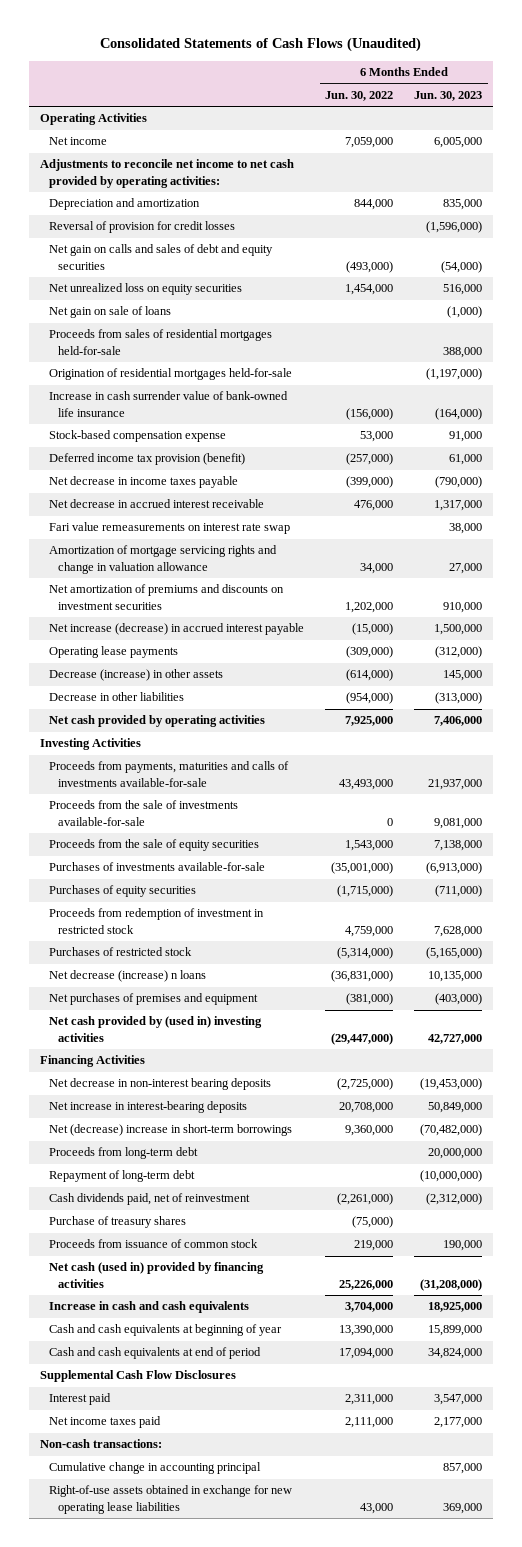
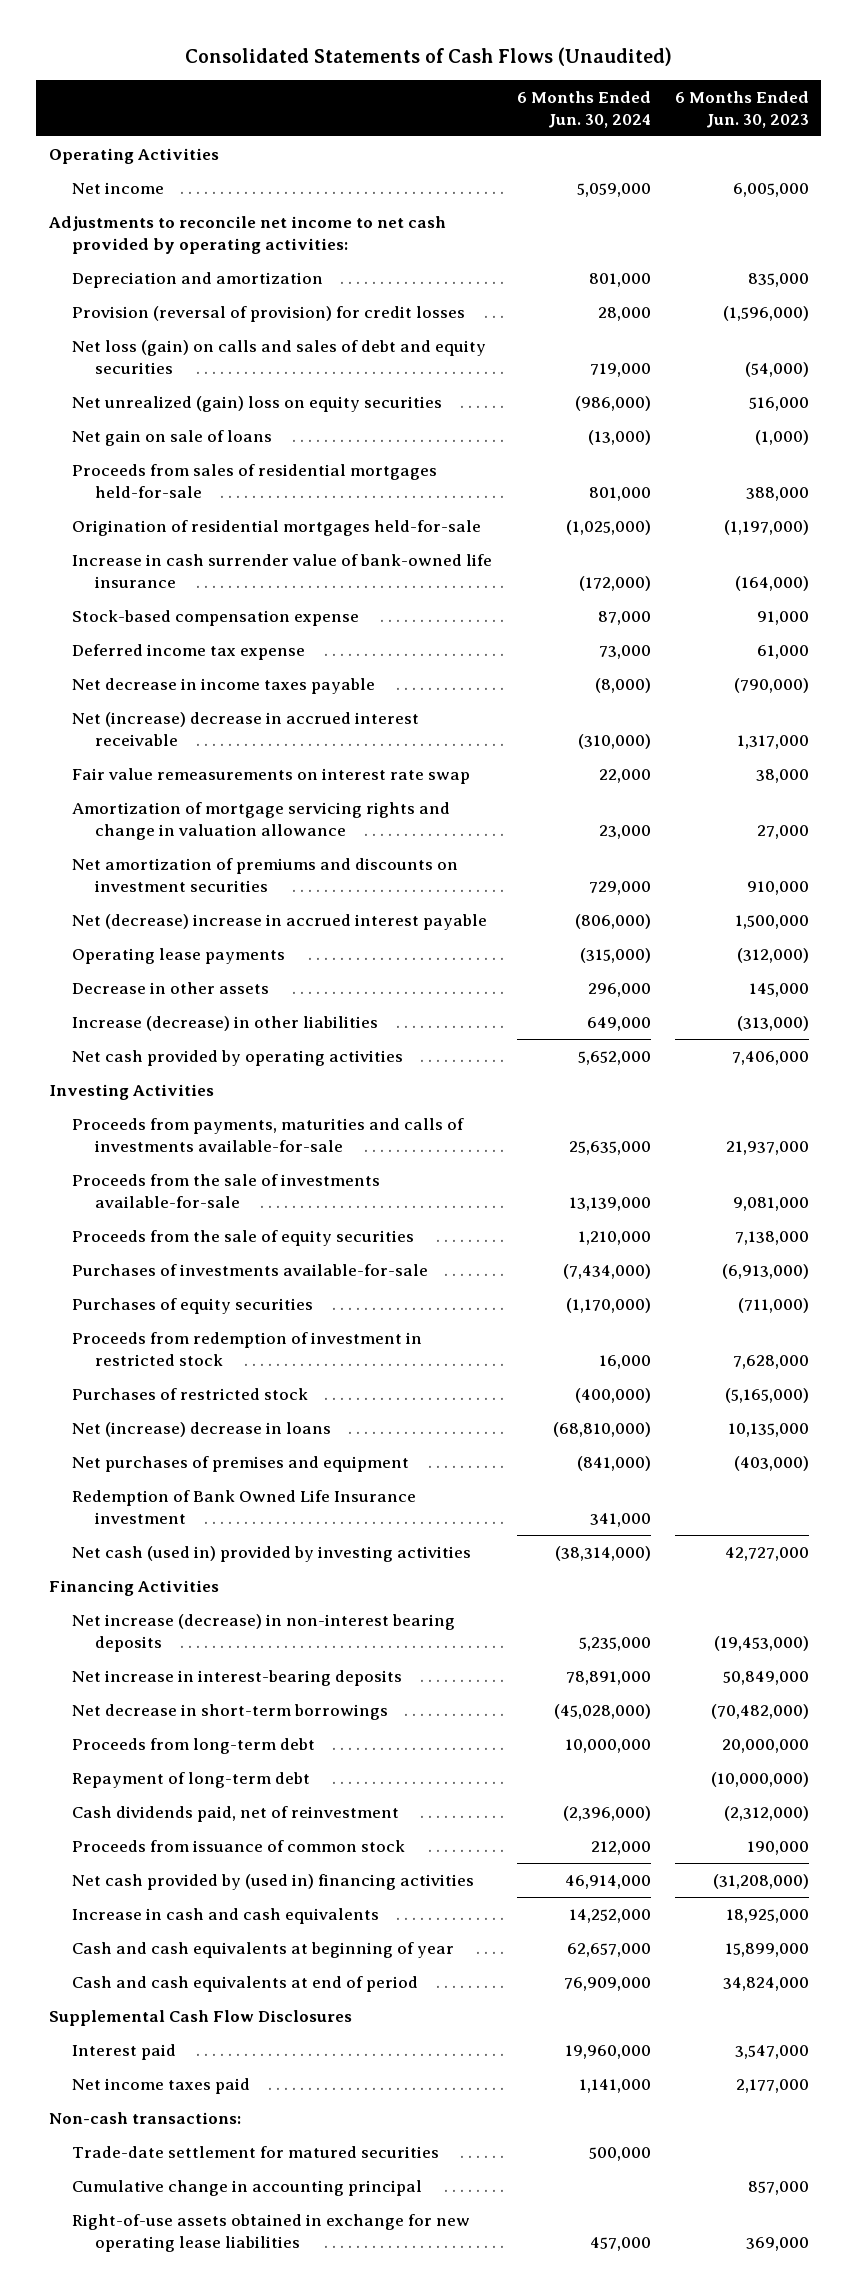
[324,91,393,102] Jun. 30, 2022 -> none
none -> [516,91,651,128] 6 Months Ended Jun. 30, 2024
[48,221,235,234] Reversal of provision for credit losses -> [72,305,466,322] Provision (reversal of provision) for credit losses
[48,244,273,270] Net gain on calls and sales of debt and equity securities -> [72,339,487,374] Net loss (gain) on calls and sales of debt and equity securities
[48,283,242,296] Net unrealized loss on equity securities -> [72,395,443,412] Net unrealized (gain) loss on equity securities
[48,453,245,466] Deferred income tax provision (benefit) -> [72,643,306,660] Deferred income tax expense
[48,499,264,509] Net decrease in accrued interest receivable -> [72,711,420,746] Net (increase) decrease in accrued interest receivable
[48,522,290,535] Fari value remeasurements on interest rate swap -> [72,767,471,784] Fair value remeasurements on interest rate swap
[48,623,304,636] Net increase (decrease) in accrued interest payable -> [72,913,488,930] Net (decrease) increase in accrued interest payable
[48,669,223,682] Decrease (increase) in other assets -> [72,981,270,994] Decrease in other assets
[48,692,184,702] Decrease in other liabilities -> [72,1015,379,1031] Increase (decrease) in other liabilities
[48,970,206,983] Net decrease (increase) n loans -> [72,1421,332,1437] Net (increase) decrease in loans
none -> [72,1489,417,1524] Redemption of Bank Owned Life Insurance investment
[48,1016,262,1042] Net cash provided by (used in) investing activities -> [72,1545,472,1562] Net cash (used in) provided by investing activities
[48,1078,271,1091] Net decrease in non-interest bearing deposits -> [72,1613,456,1652] Net increase (decrease) in non-interest bearing deposits
[48,1124,292,1137] Net (decrease) increase in short-term borrowings -> [72,1703,389,1720] Net decrease in short-term borrowings
[48,1216,186,1229] Purchase of treasury shares -> none
[48,1262,264,1288] Net cash (used in) provided by financing activities -> [72,1873,475,1890] Net cash provided by (used in) financing activities
none -> [72,2145,440,2158] Trade-date settlement for matured securities

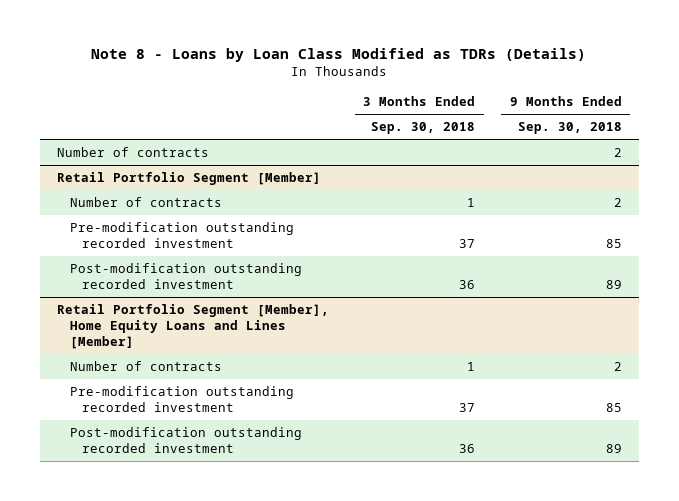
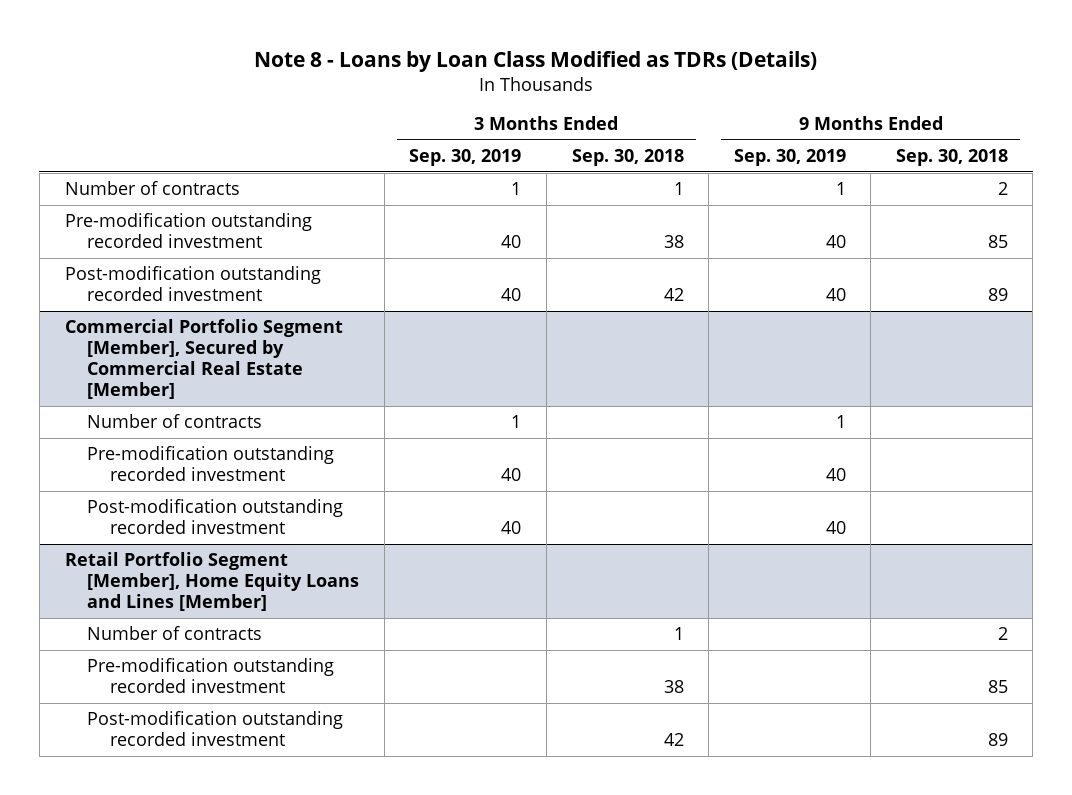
none -> [409,149,522,167] Sep. 30, 2019
none -> [733,149,846,167] Sep. 30, 2019
[57,147,210,158] Number of contracts -> none
[57,172,322,186] Retail Portfolio Segment [Member] -> none
[459,239,476,249] 37 -> [663,235,684,249] 38
[459,280,476,290] 36 -> [663,288,684,302] 42
none -> [64,319,343,400] Commercial Portfolio Segment [Member], Secured by Commercial Real Estate [Member]
none -> [87,414,263,429] Number of contracts
none -> [87,446,335,482] Pre-modification outstanding recorded investment
none -> [87,499,344,535] Post-modification outstanding recorded investment
[459,403,476,413] 37 -> [663,680,684,694] 38
[459,444,476,454] 36 -> [663,733,684,747] 42

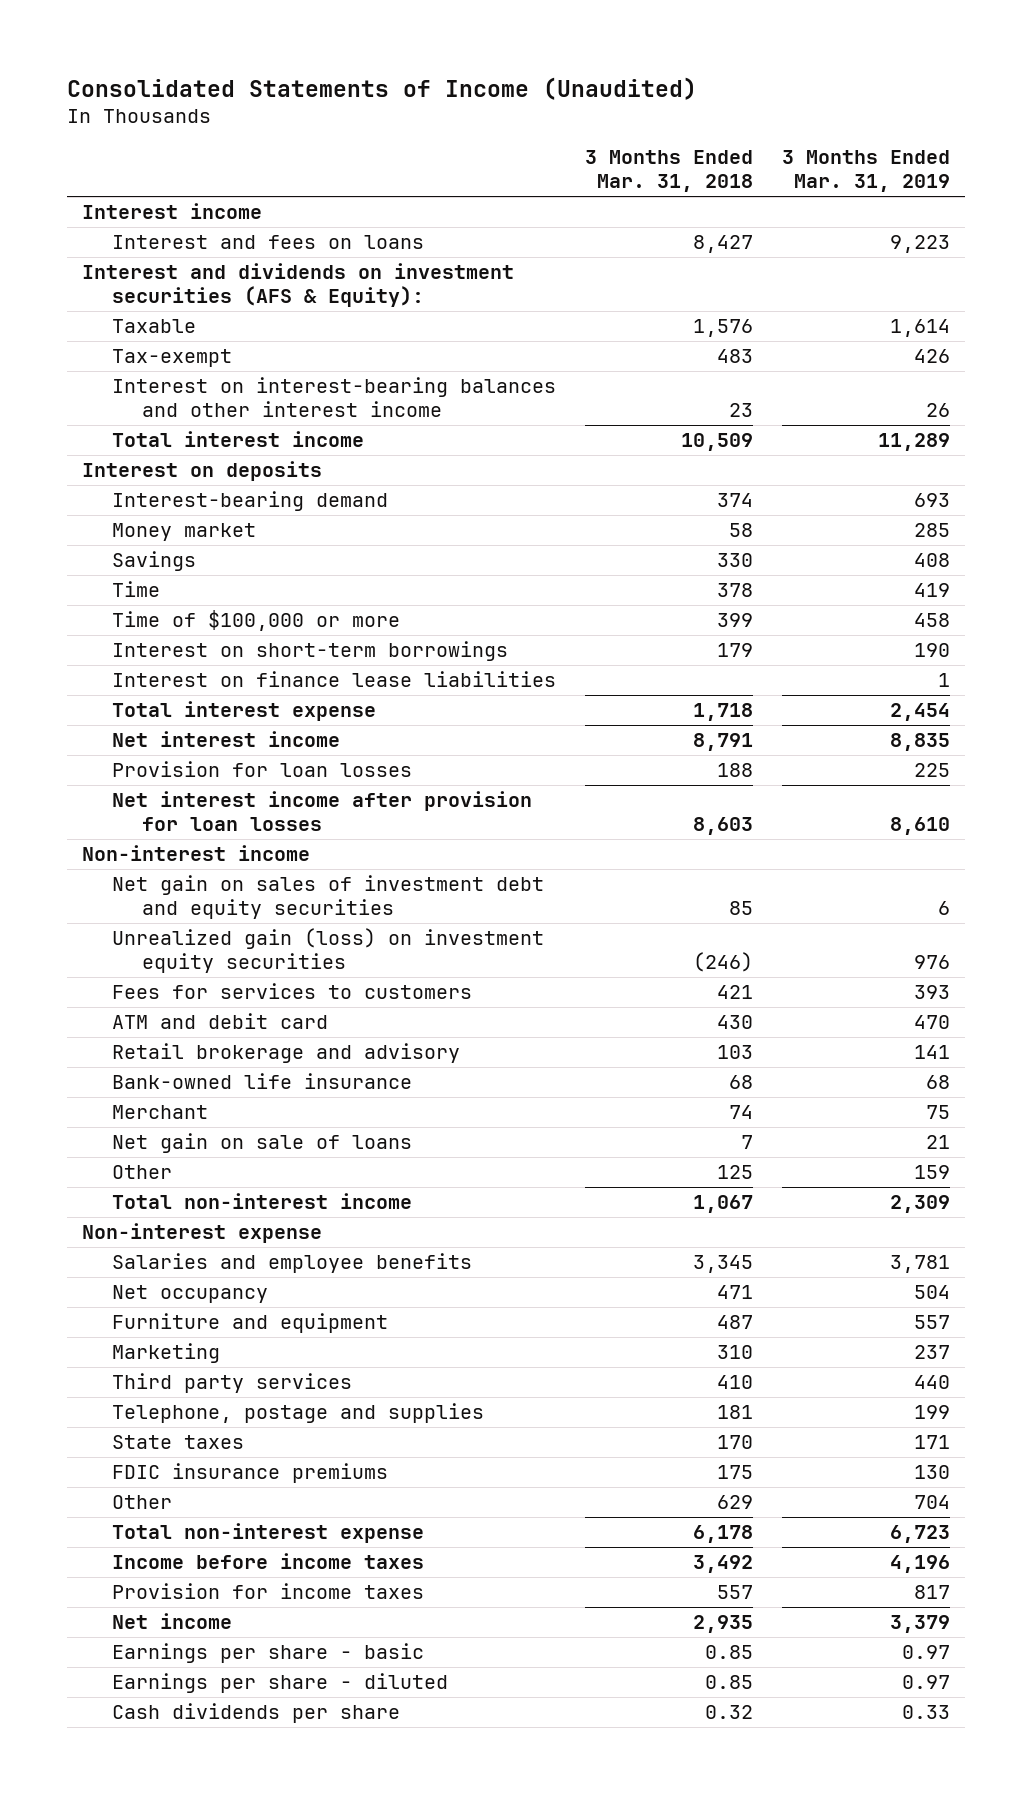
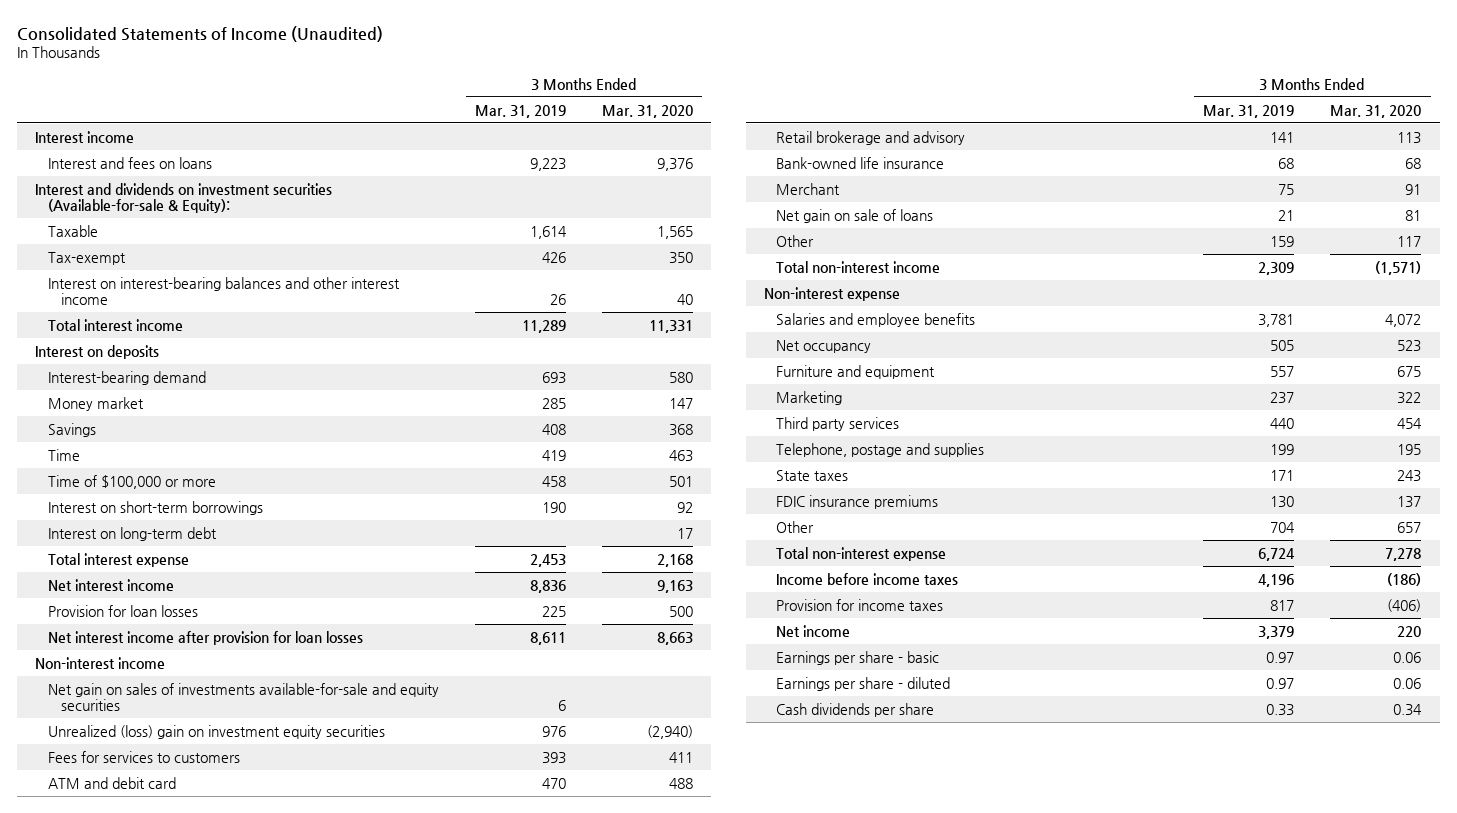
[585,150,754,193] 3 Months Ended Mar. 31, 2018 -> none
none -> [602,104,694,118] Mar. 31, 2020
[81,262,514,307] Interest and dividends on investment securities (AFS & Equity): -> [35,182,333,213] Interest and dividends on investment securities (Available-for-sale & Equity):
[111,670,556,687] Interest on finance lease liabilities -> none
none -> [47,526,217,541] Interest on long-term debt
[890,702,951,721] 2,454 -> [530,553,567,567] 2,453
[890,732,951,751] 8,835 -> [530,579,567,593] 8,836
[890,816,951,835] 8,610 -> [530,631,567,645] 8,611
[111,874,544,919] Net gain on sales of investment debt and equity securities -> [47,682,439,711] Net gain on sales of investments available-for-sale and equity securities
[111,927,544,973] Unrealized gain (loss) on investment equity securities -> [47,724,385,739] Unrealized (loss) gain on investment equity securities
[914,1284,951,1299] 504 -> [1270,339,1295,351] 505
[890,1524,951,1543] 6,723 -> [1258,547,1296,561] 6,724

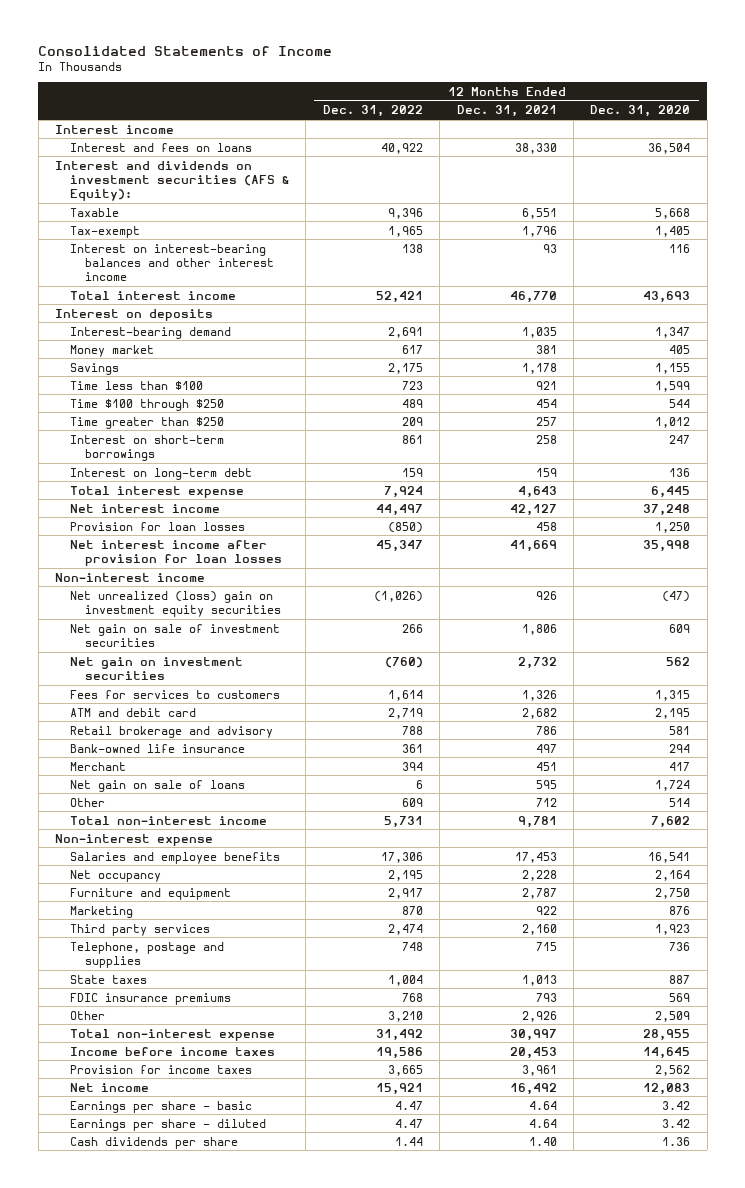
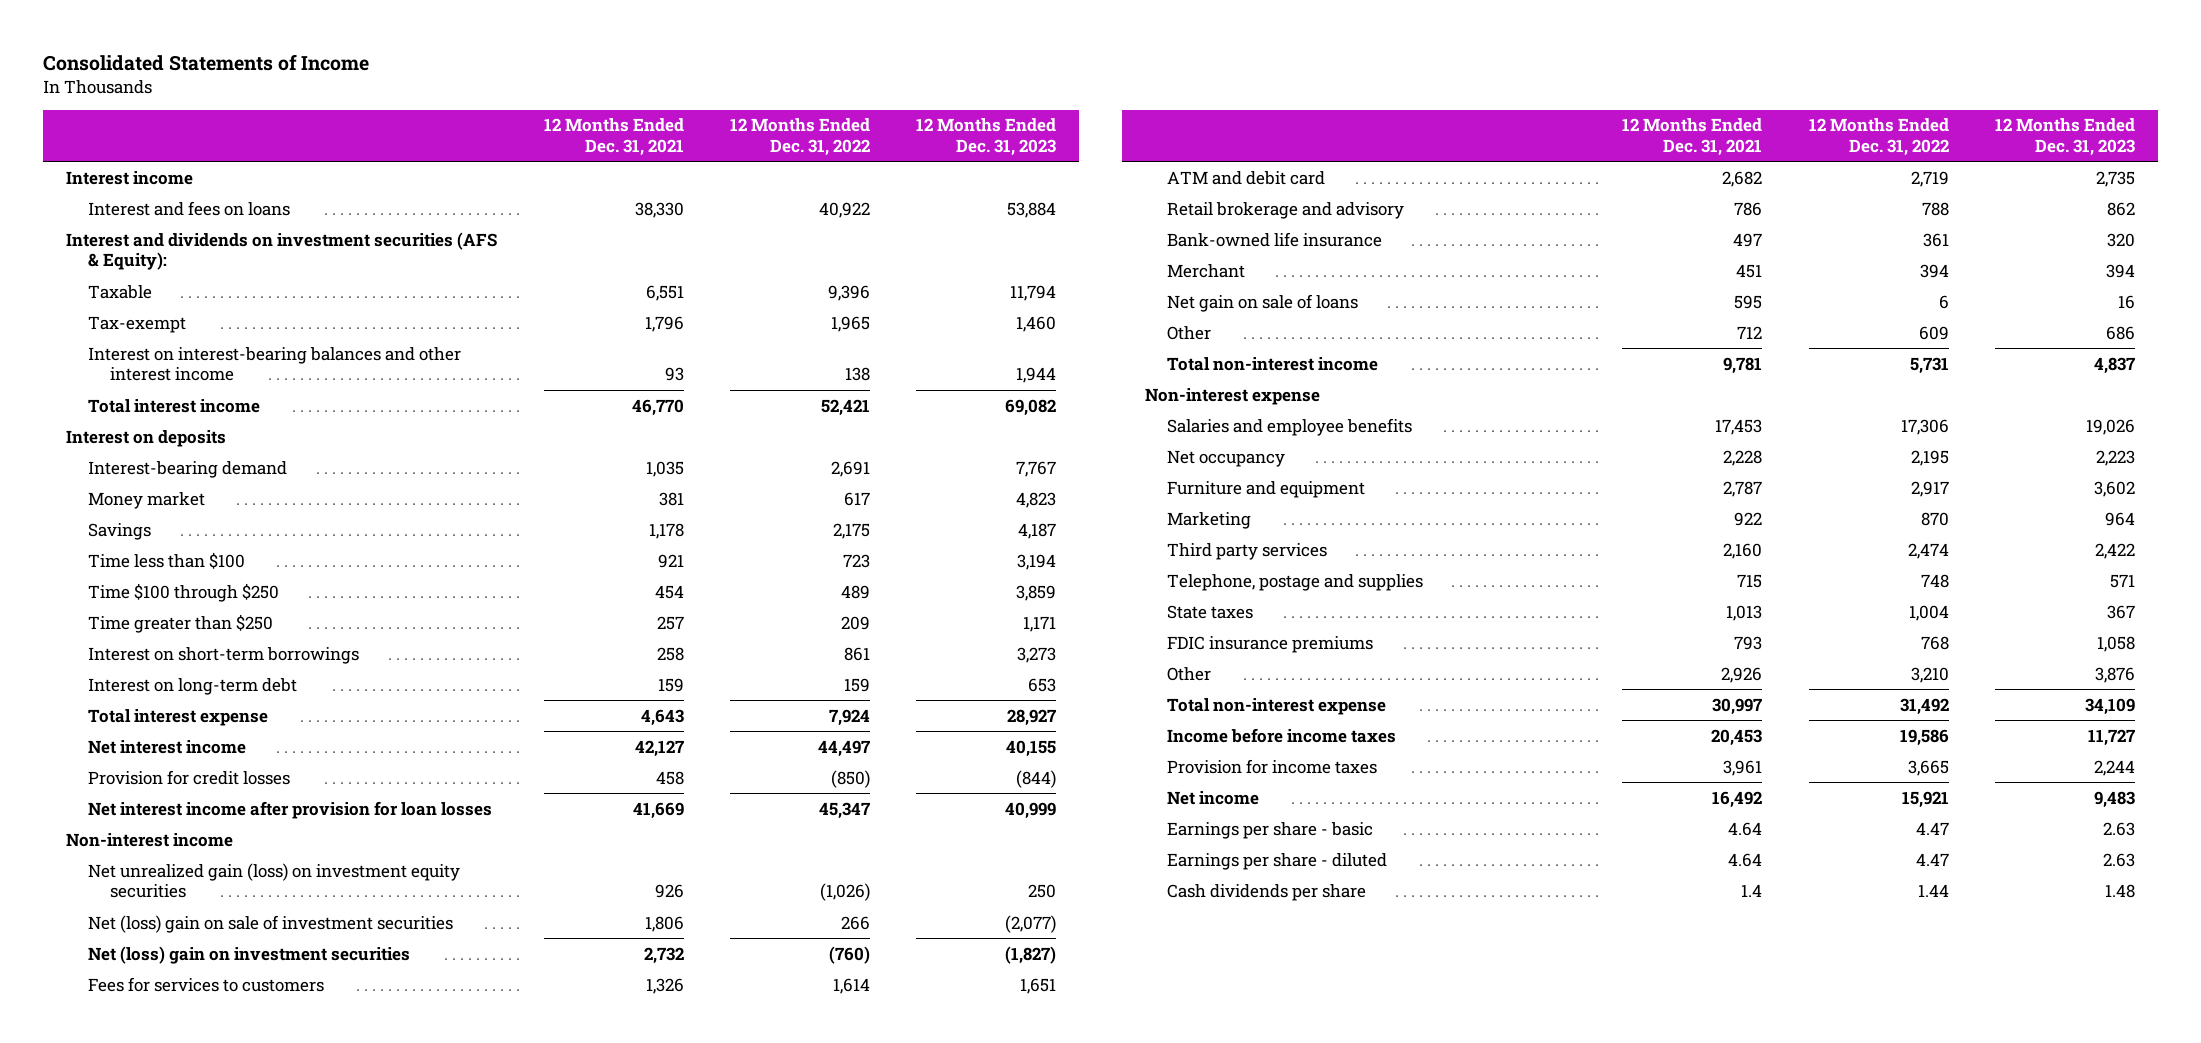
[590,105,691,118] Dec. 31, 2020 -> none
none -> [916,118,1057,157] 12 Months Ended Dec. 31, 2023
[70,521,246,531] Provision for loan losses -> [88,769,291,785] Provision for credit losses
[70,590,282,617] Net unrealized (loss) gain on investment equity securities -> [88,862,461,899] Net unrealized gain (loss) on investment equity securities
[70,623,281,647] Net gain on sale of investment securities -> [88,914,454,933] Net (loss) gain on sale of investment securities
[70,656,244,680] Net gain on investment securities -> [88,945,411,964] Net (loss) gain on investment securities
[528,1136,557,1146] 1.40 -> [1741,883,1763,897] 1.4

